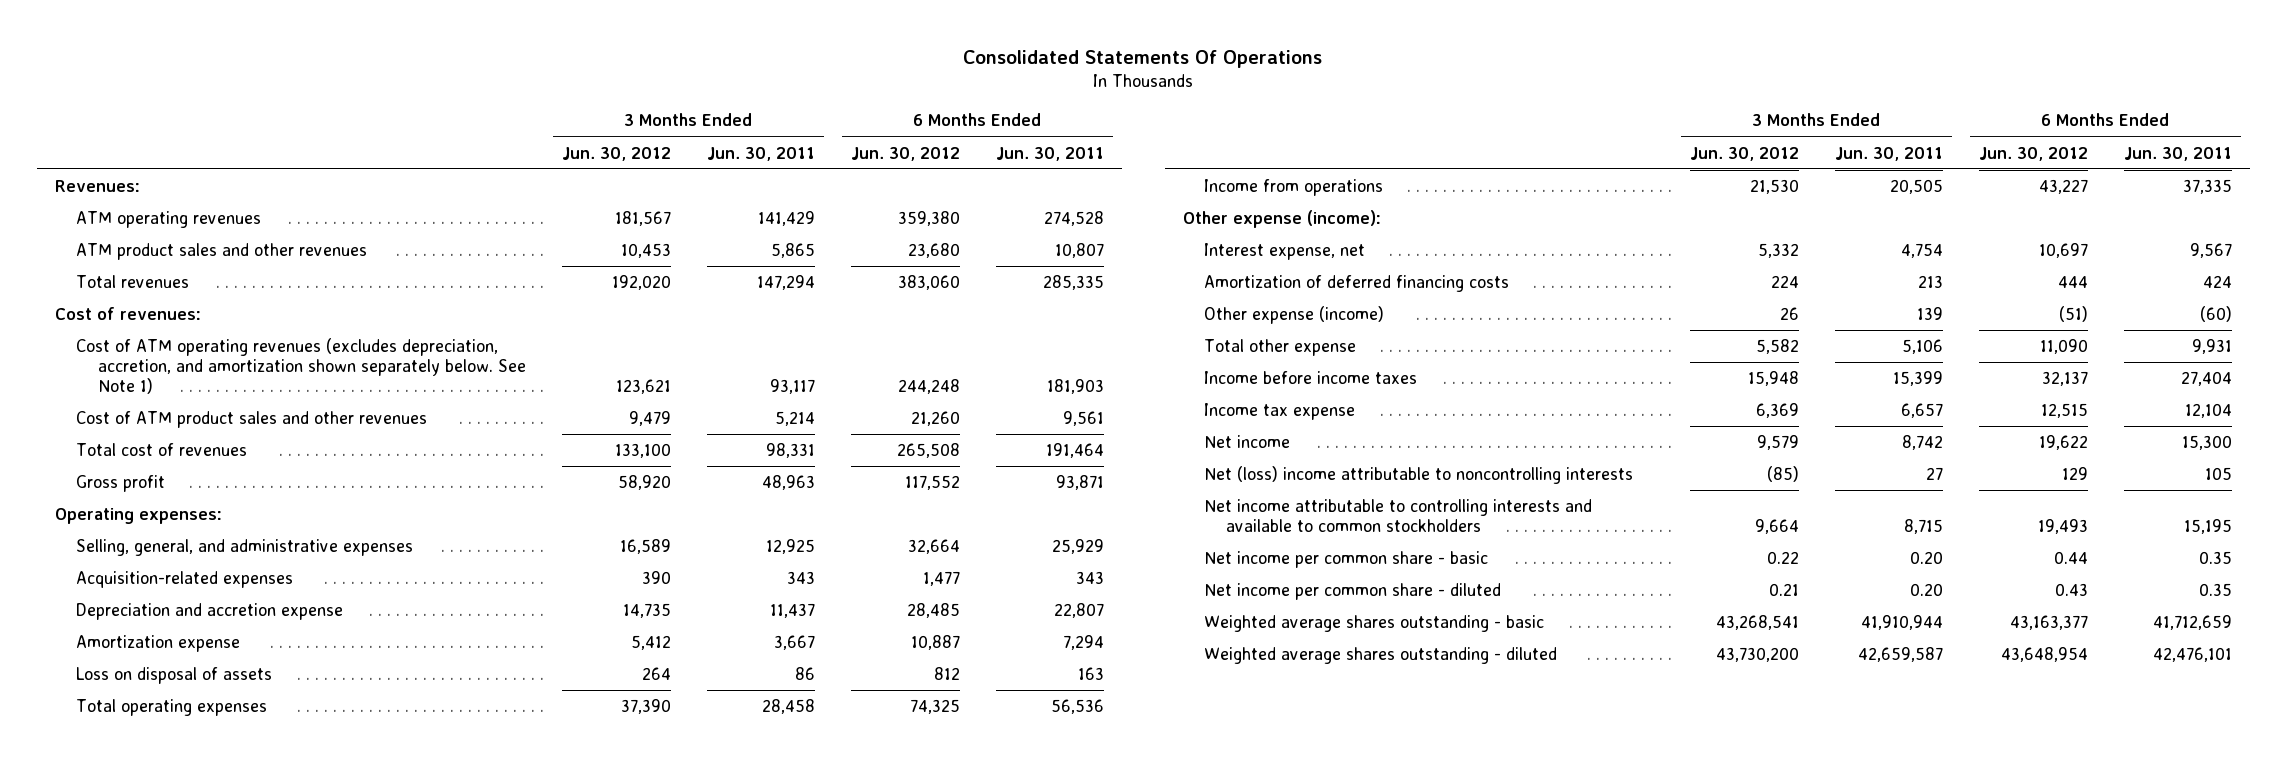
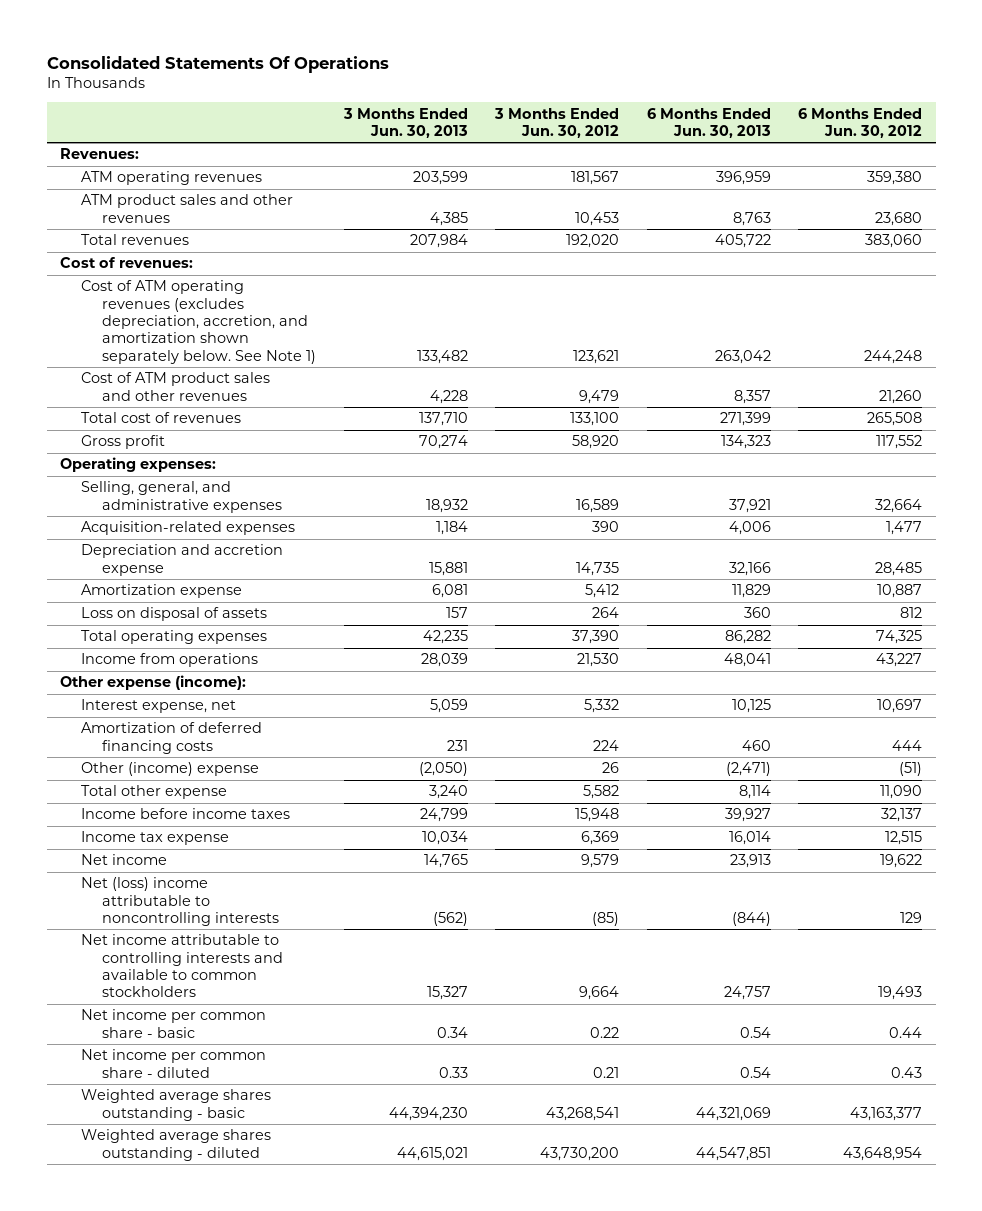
[706,146,815,161] Jun. 30, 2011 -> none
[995,146,1104,161] Jun. 30, 2011 -> none
none -> [342,107,468,138] 3 Months Ended Jun. 30, 2013
none -> [646,107,771,138] 6 Months Ended Jun. 30, 2013
[1204,306,1385,325] Other expense (income) -> [81,762,260,777] Other (income) expense

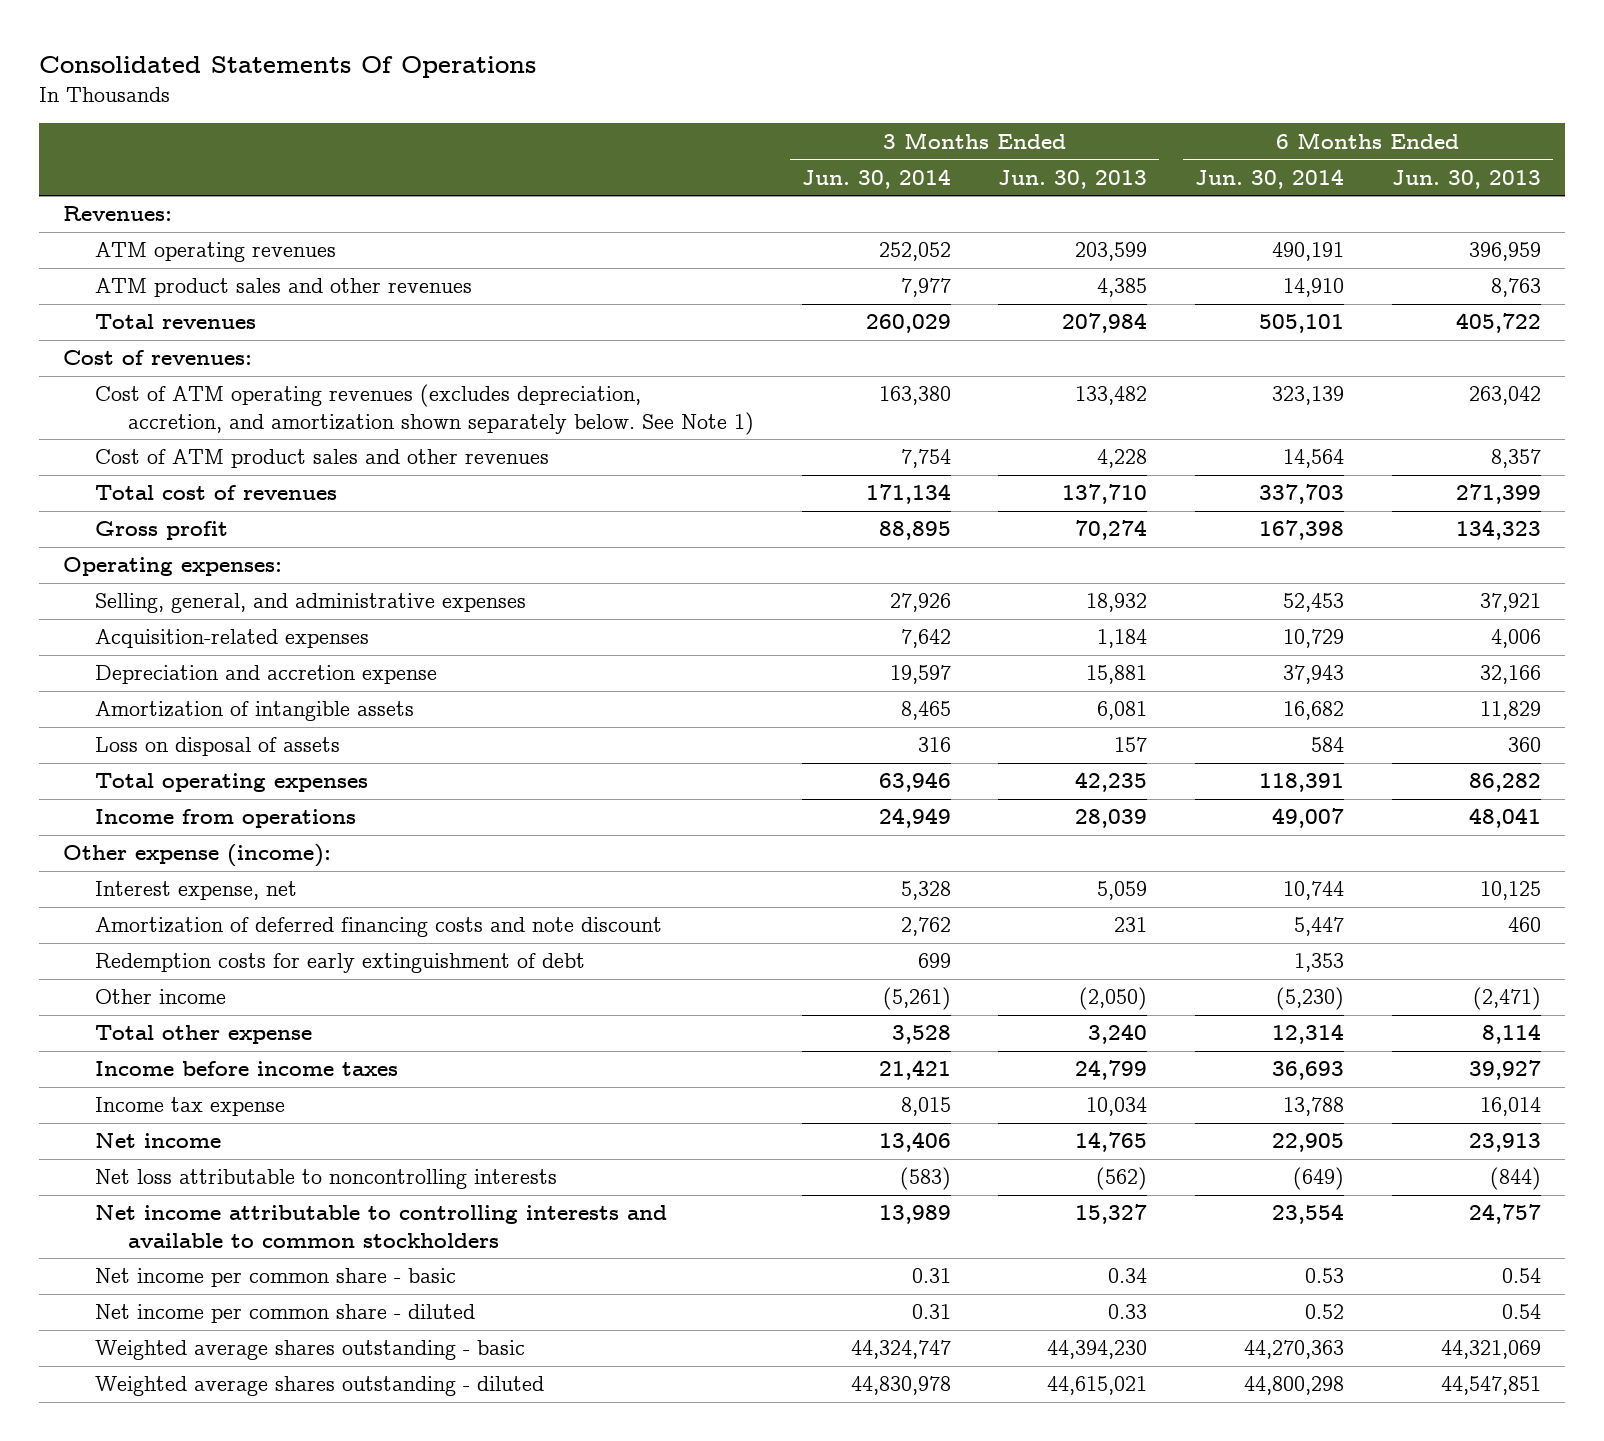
[494,107,620,138] 3 Months Ended Jun. 30, 2012 -> none
[797,107,922,138] 6 Months Ended Jun. 30, 2012 -> none
none -> [801,168,951,189] Jun. 30, 2014
none -> [1195,168,1345,189] Jun. 30, 2014
[81,584,243,599] Amortization expense -> [95,701,415,722] Amortization of intangible assets
[81,722,263,754] Amortization of deferred financing costs -> [95,917,663,938] Amortization of deferred financing costs and note discount
none -> [95,953,586,974] Redemption costs for early extinguishment of debt
[81,762,260,777] Other (income) expense -> [95,989,227,1005] Other income
[81,877,280,926] Net (loss) income attributable to noncontrolling interests -> [95,1169,558,1190] Net loss attributable to noncontrolling interests

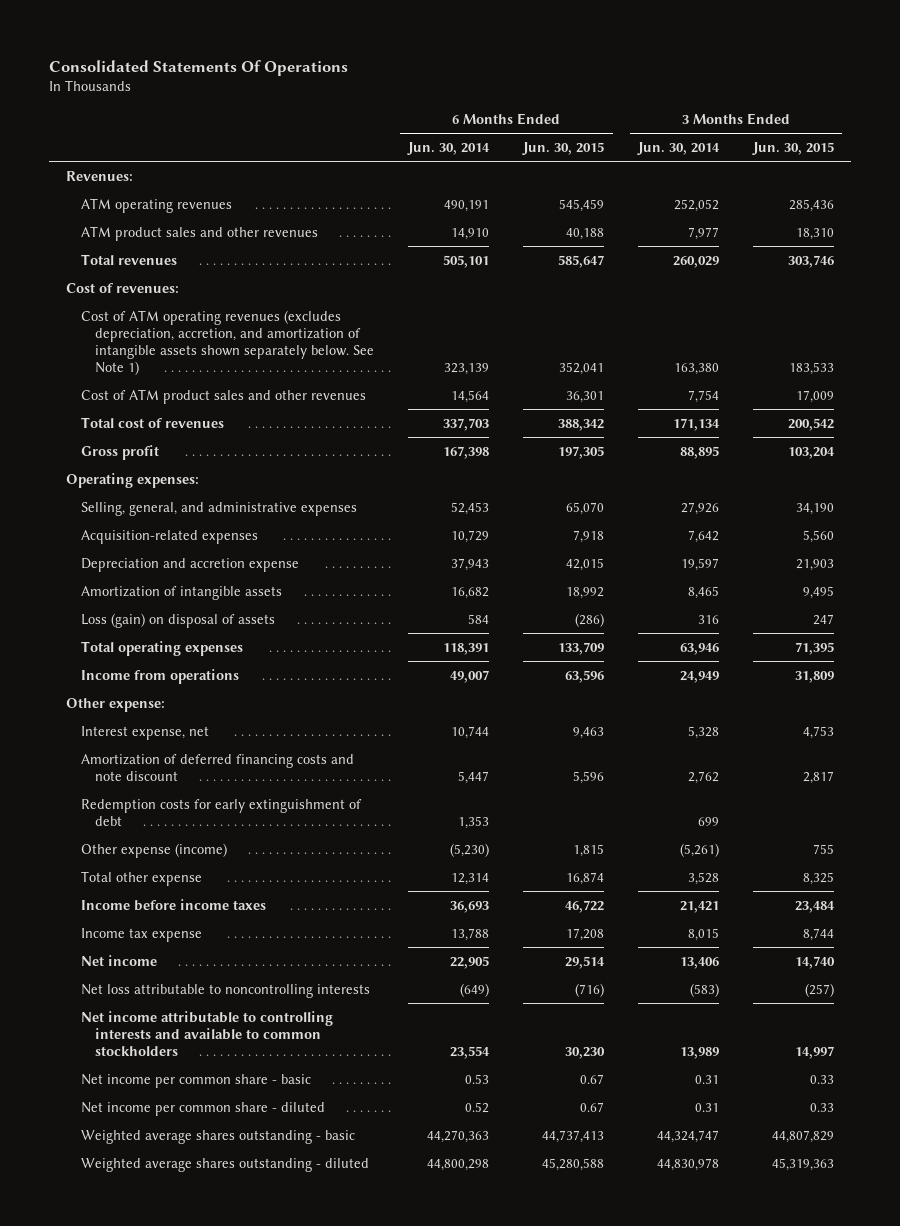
[998,169,1148,189] Jun. 30, 2013 -> none
[1392,169,1542,189] Jun. 30, 2013 -> none
none -> [522,142,605,156] Jun. 30, 2015
none -> [751,142,834,156] Jun. 30, 2015
[95,384,754,435] Cost of ATM operating revenues (excludes depreciation, accretion, and amortization shown separately below. See Note 1) -> [80,309,375,375] Cost of ATM operating revenues (excludes depreciation, accretion, and amortization of intangible assets shown separately below. See Note 1)
[95,737,341,757] Loss on disposal of assets -> [80,612,275,628] Loss (gain) on disposal of assets
[62,844,331,868] Other expense (income): -> [66,697,166,712] Other expense:
[95,989,227,1005] Other income -> [80,842,227,858] Other expense (income)

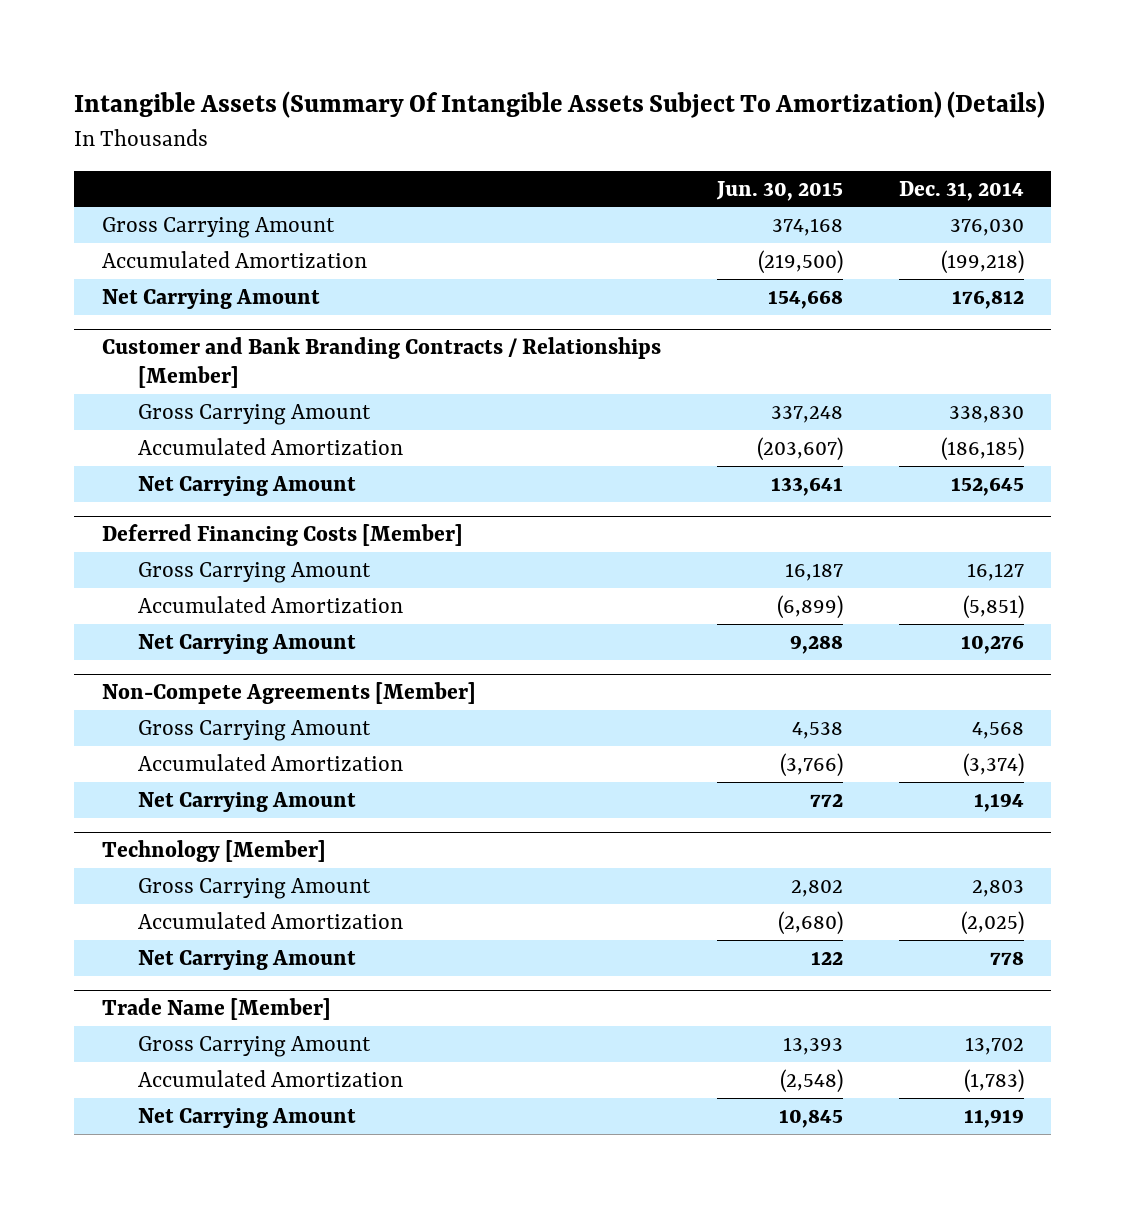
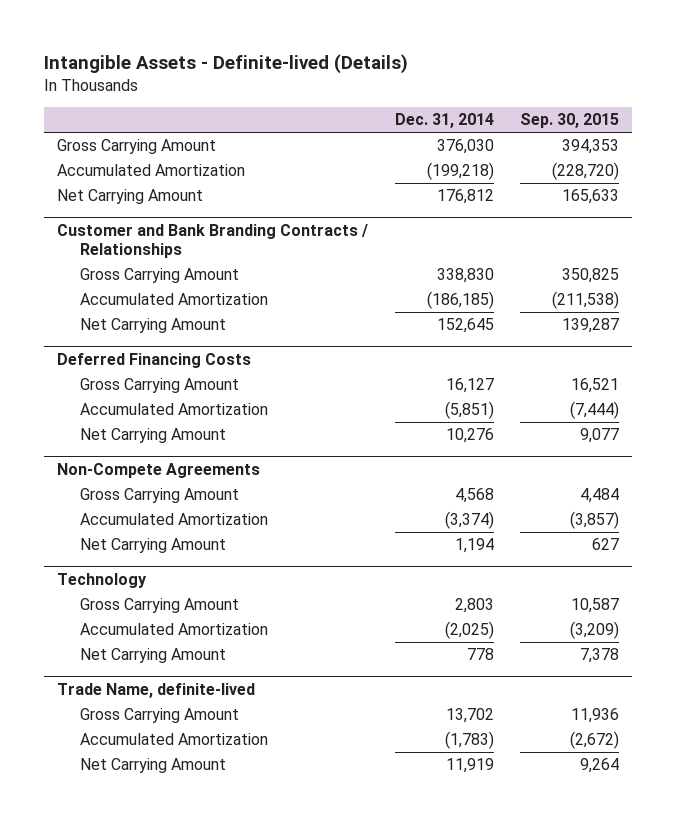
[74,91,1046,119] Intangible Assets (Summary Of Intangible Assets Subject To Amortization) (Details) -> [44,54,409,75] Intangible Assets - Definite-lived (Details)
[715,180,843,201] Jun. 30, 2015 -> none
none -> [519,113,619,129] Sep. 30, 2015
[101,337,661,388] Customer and Bank Branding Contracts / Relationships [Member] -> [57,223,369,259] Customer and Bank Branding Contracts / Relationships
[101,524,463,547] Deferred Financing Costs [Member] -> [57,352,252,368] Deferred Financing Costs
[101,682,476,705] Non-Compete Agreements [Member] -> [57,462,261,478] Non-Compete Agreements
[101,840,326,863] Technology [Member] -> [57,572,148,588] Technology
[101,998,331,1021] Trade Name [Member] -> [57,682,256,698] Trade Name, definite-lived

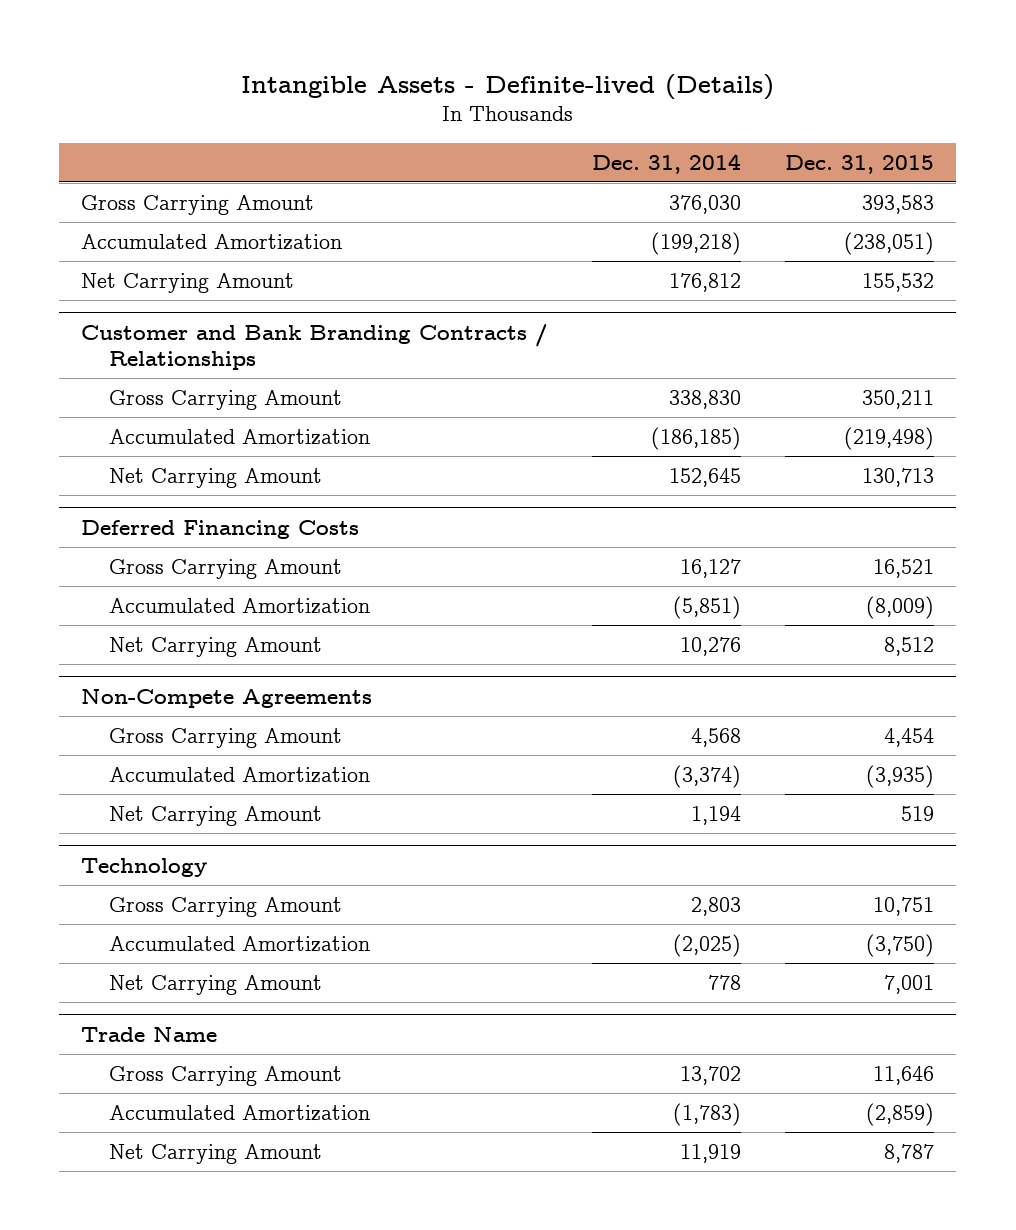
[519,113,619,129] Sep. 30, 2015 -> none
none -> [785,154,935,174] Dec. 31, 2015
[57,682,256,698] Trade Name, definite-lived -> [81,1026,218,1042] Trade Name

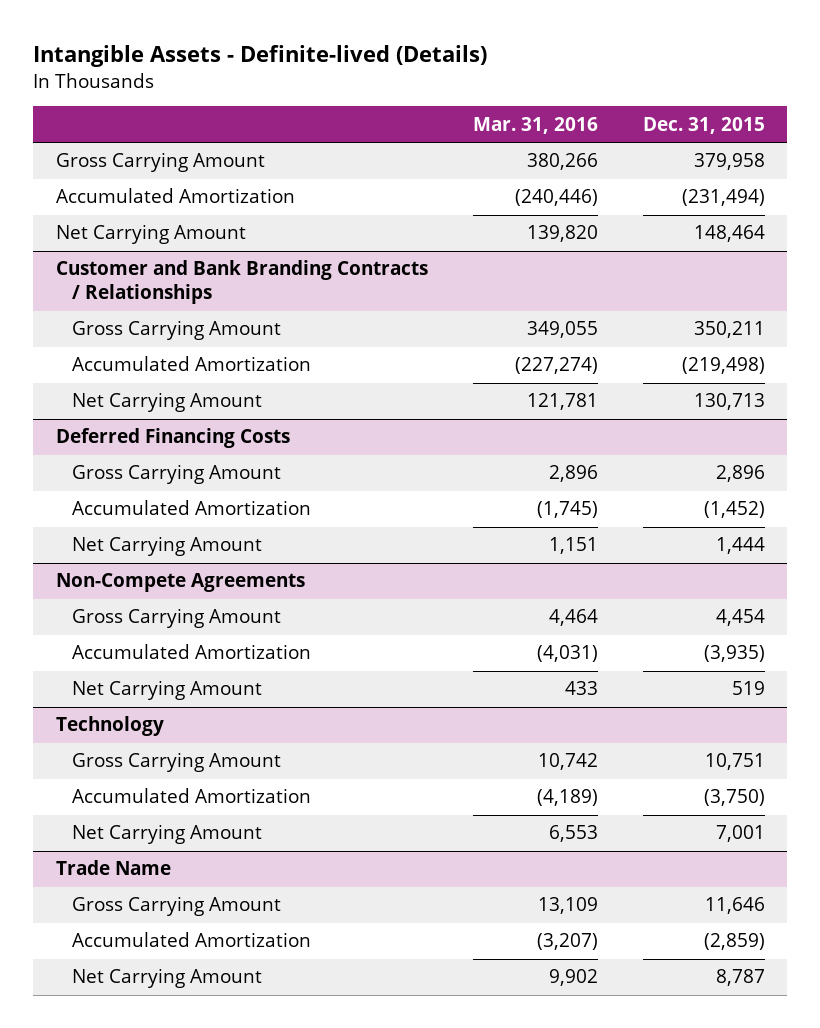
[592,153,742,174] Dec. 31, 2014 -> none
none -> [472,116,598,134] Mar. 31, 2016
[862,194,935,214] 393,583 -> [693,153,765,171] 379,958
[844,231,935,255] (238,051) -> [681,189,765,207] (231,494)
[862,272,935,292] 155,532 -> [693,225,765,243] 148,464
[873,558,935,578] 16,521 -> [715,465,765,483] 2,896
[866,595,935,619] (8,009) -> [703,501,765,519] (1,452)
[884,636,935,656] 8,512 -> [715,537,765,555] 1,444

